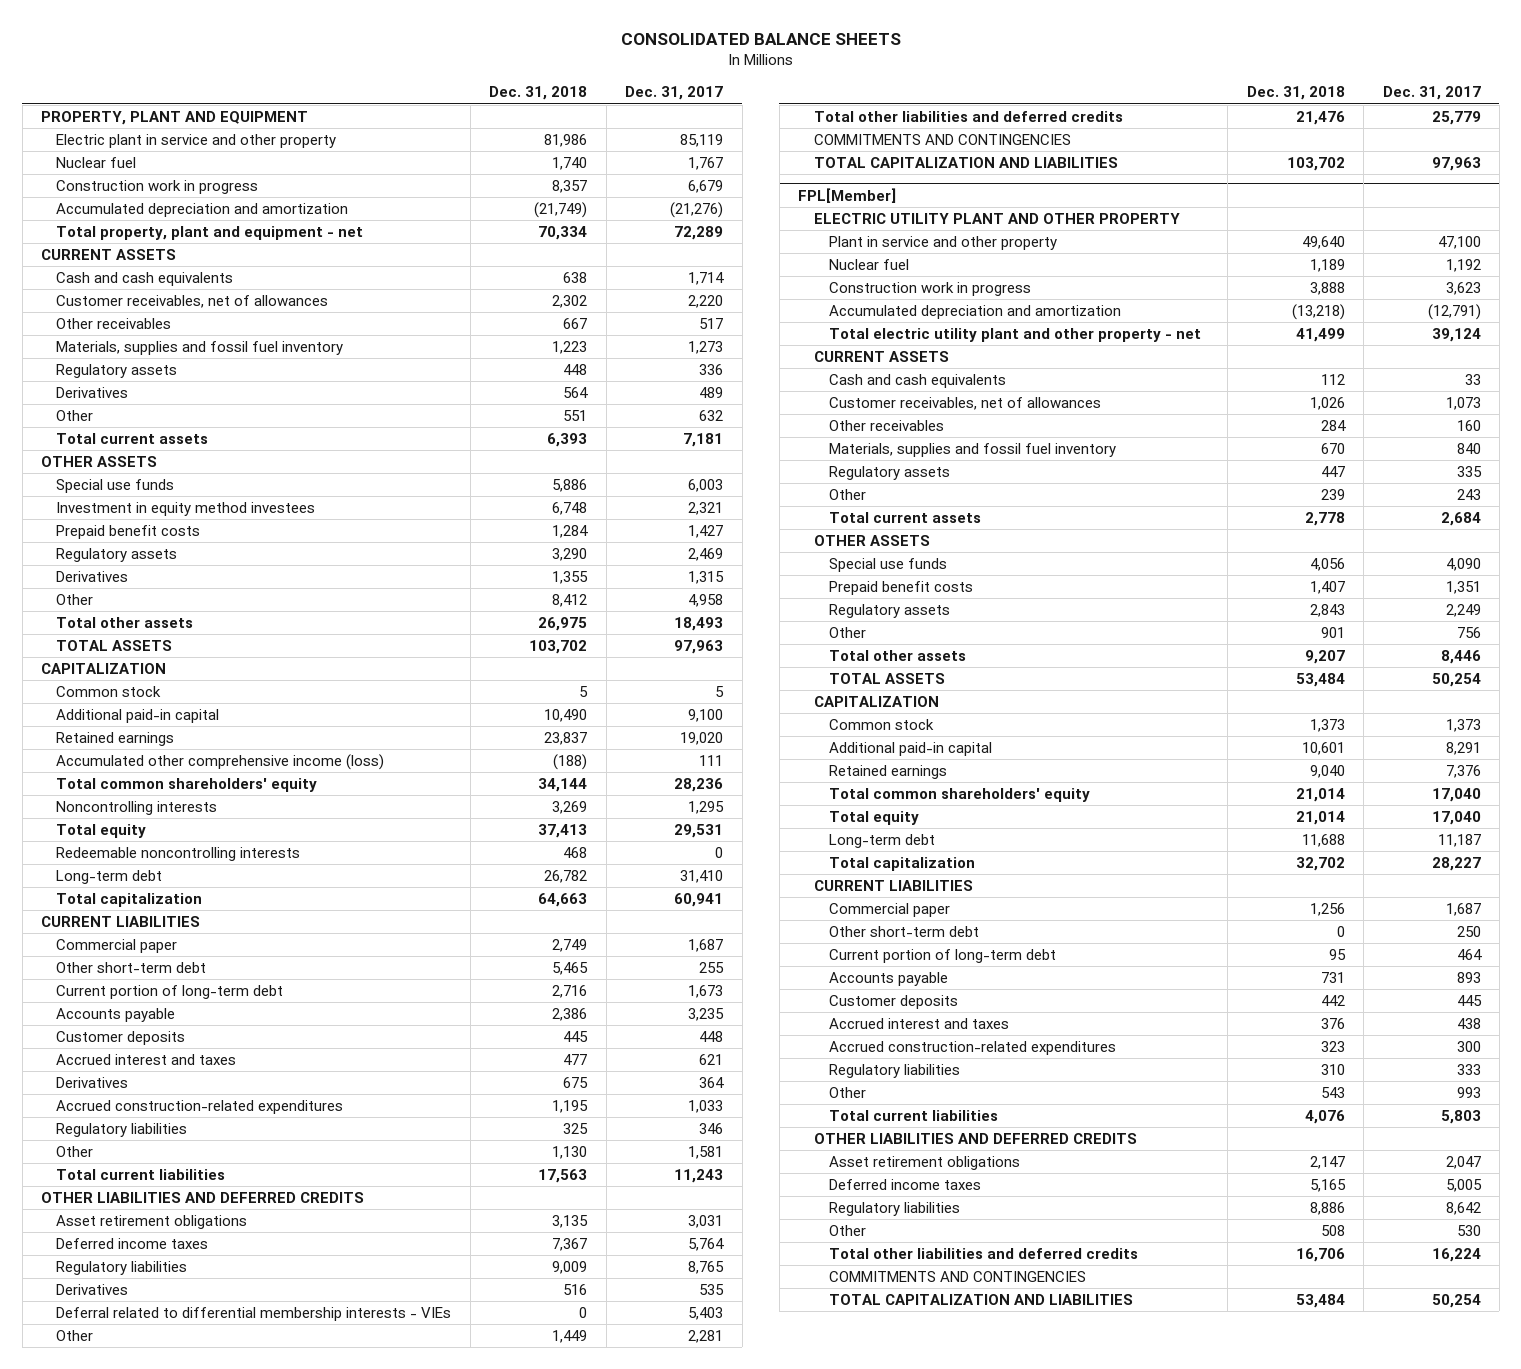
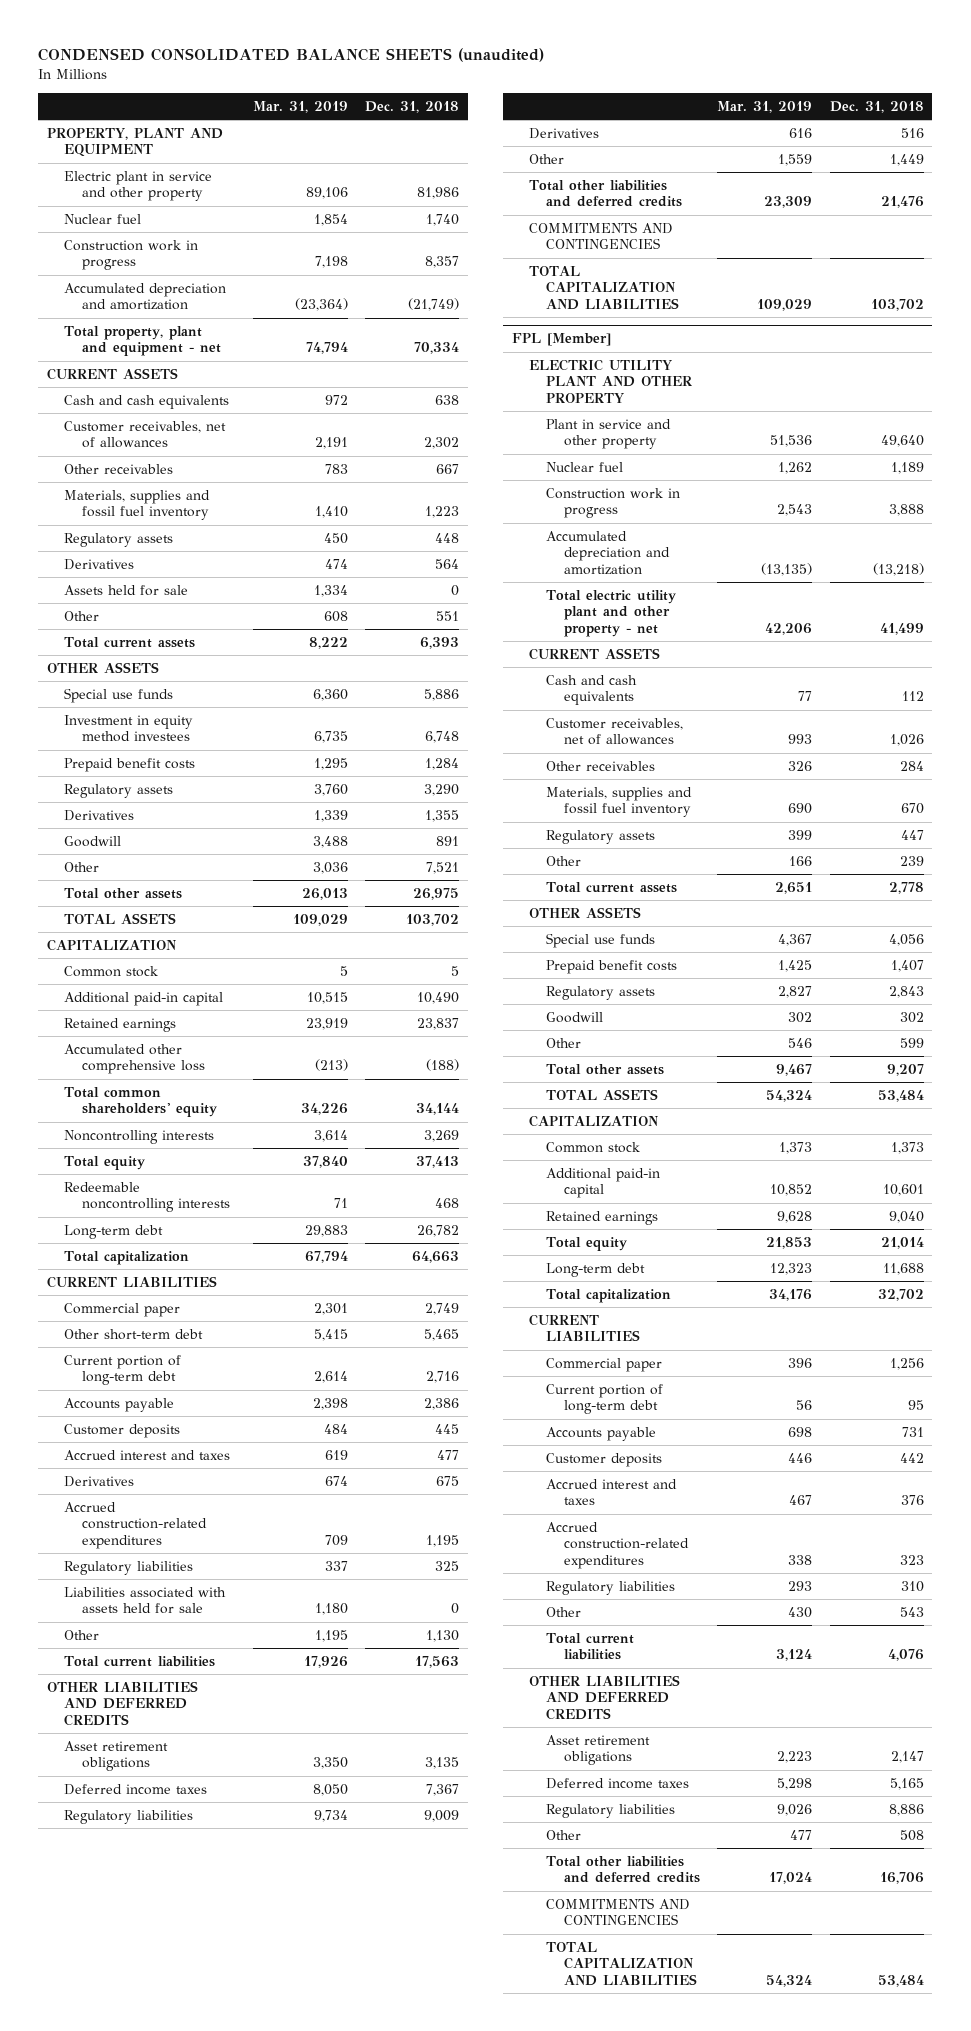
[620,33,901,46] CONSOLIDATED BALANCE SHEETS -> [38,47,545,62] CONDENSED CONSOLIDATED BALANCE SHEETS (unaudited)
[625,86,724,101] Dec. 31, 2017 -> none
none -> [252,100,348,113] Mar. 31, 2019
none -> [64,584,189,596] Assets held for sale
none -> [64,835,122,847] Goodwill
[552,593,588,607] 8,412 -> [426,861,460,874] 7,521
[56,753,385,770] Accumulated other comprehensive income (loss) -> [64,1043,205,1075] Accumulated other comprehensive loss
none -> [64,1586,227,1615] Liabilities associated with assets held for sale
[56,1306,452,1321] Deferral related to differential membership interests - VIEs -> none
[798,187,897,203] FPL[Member] -> [511,333,611,347] FPL [Member]
none -> [546,1011,604,1023] Goodwill
[1320,626,1345,638] 901 -> [899,1037,924,1048] 599
[829,787,1091,802] Total common shareholders' equity -> none
[829,925,980,937] Other short-term debt -> none

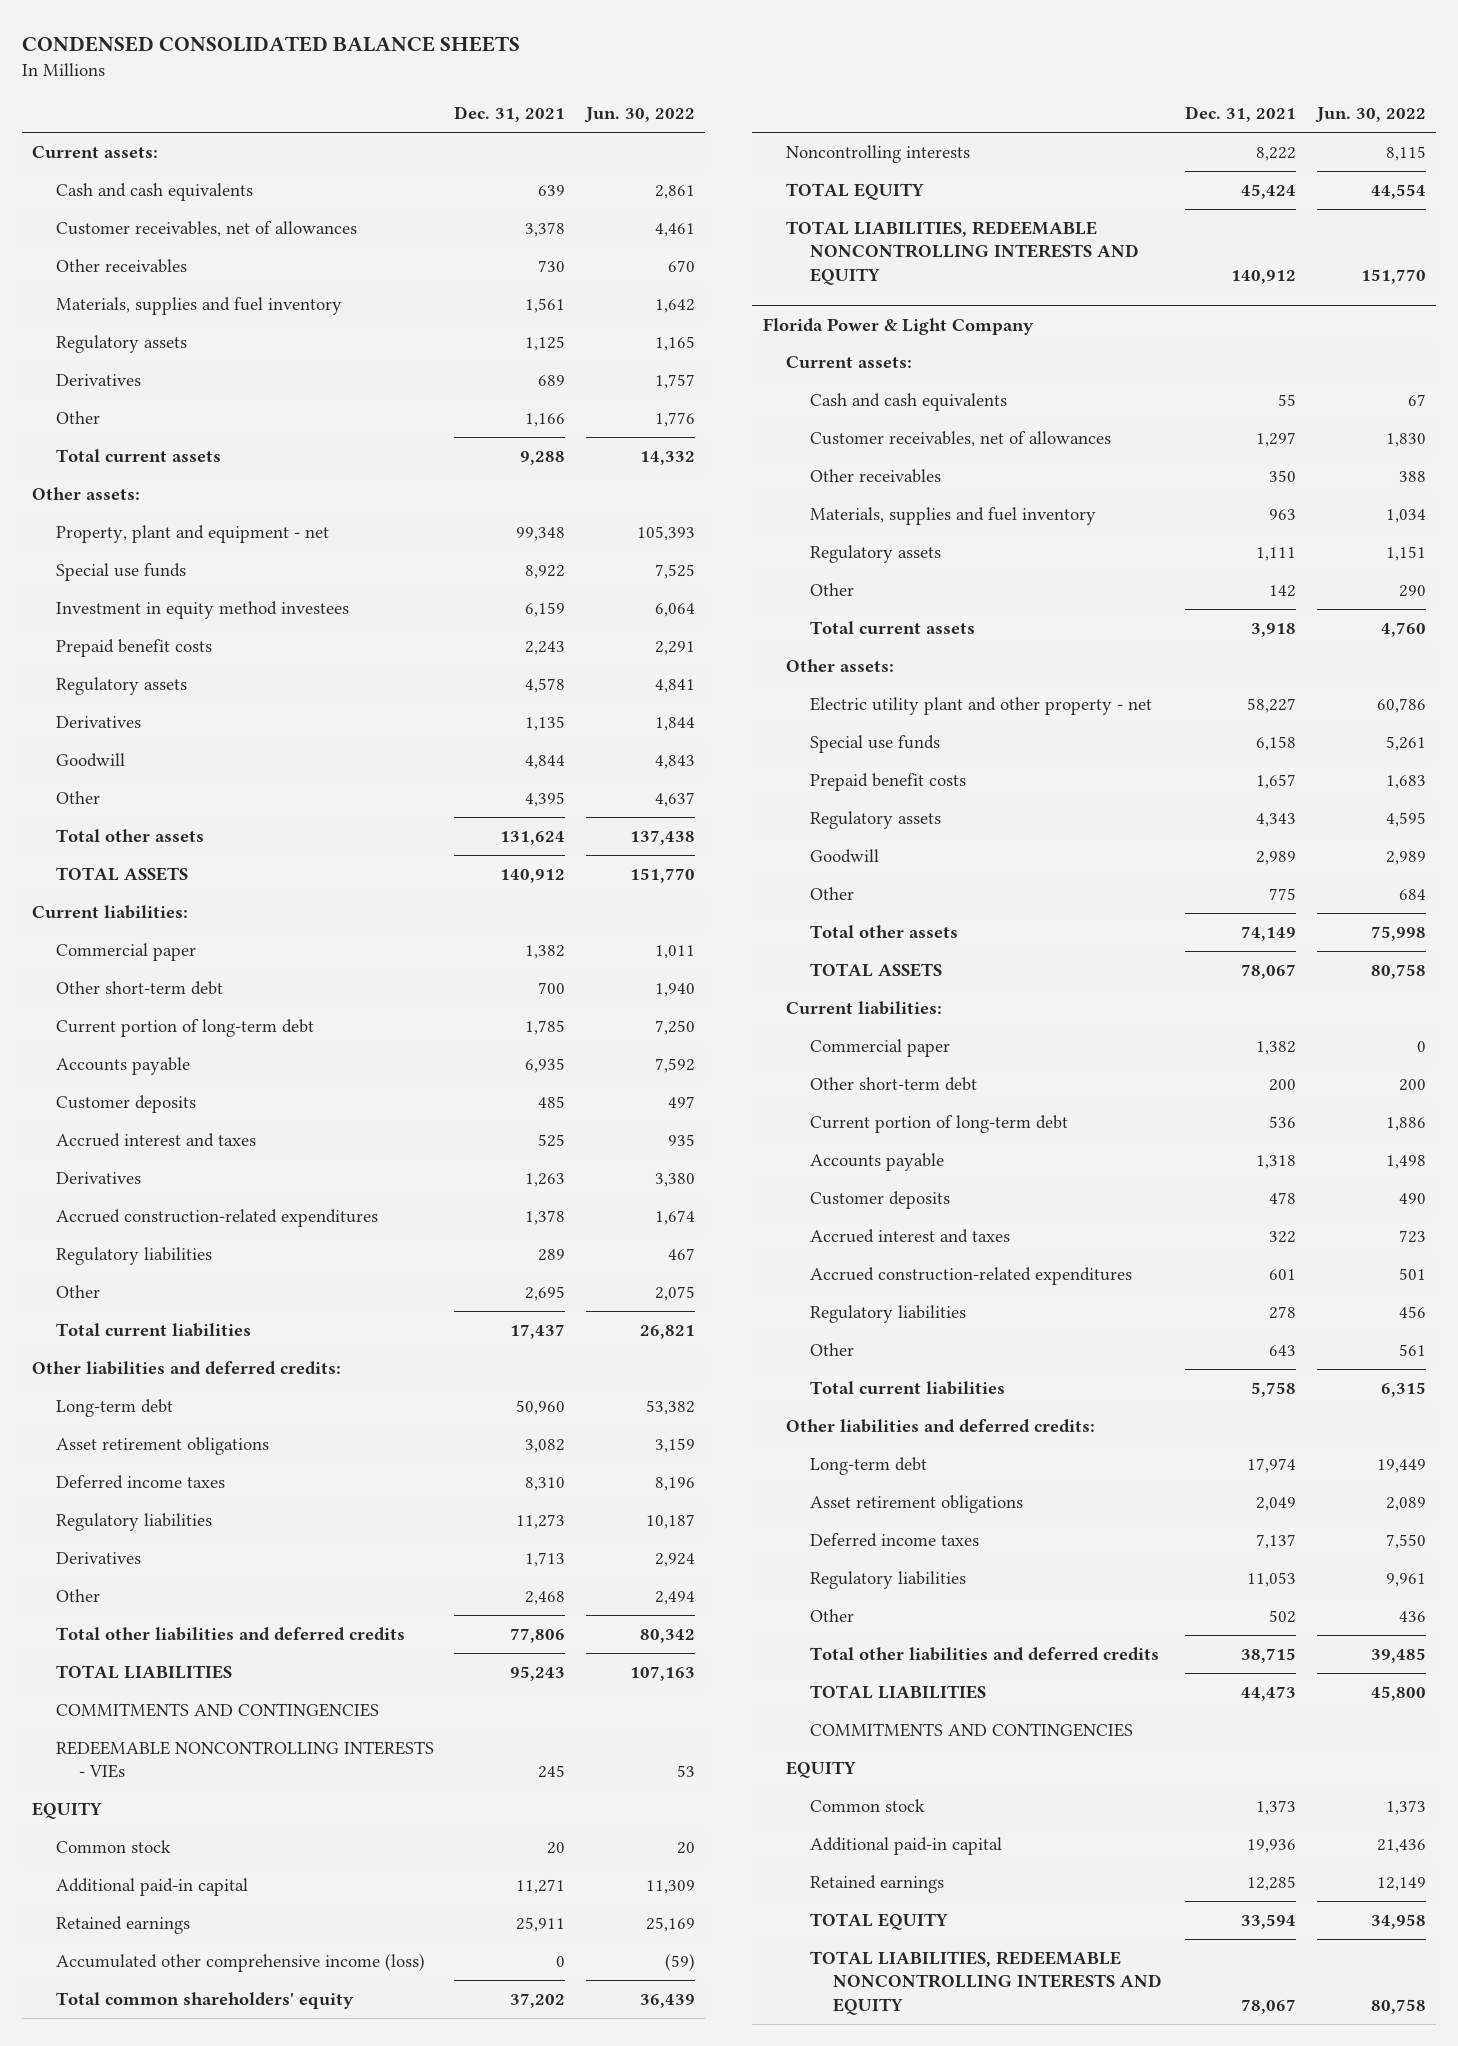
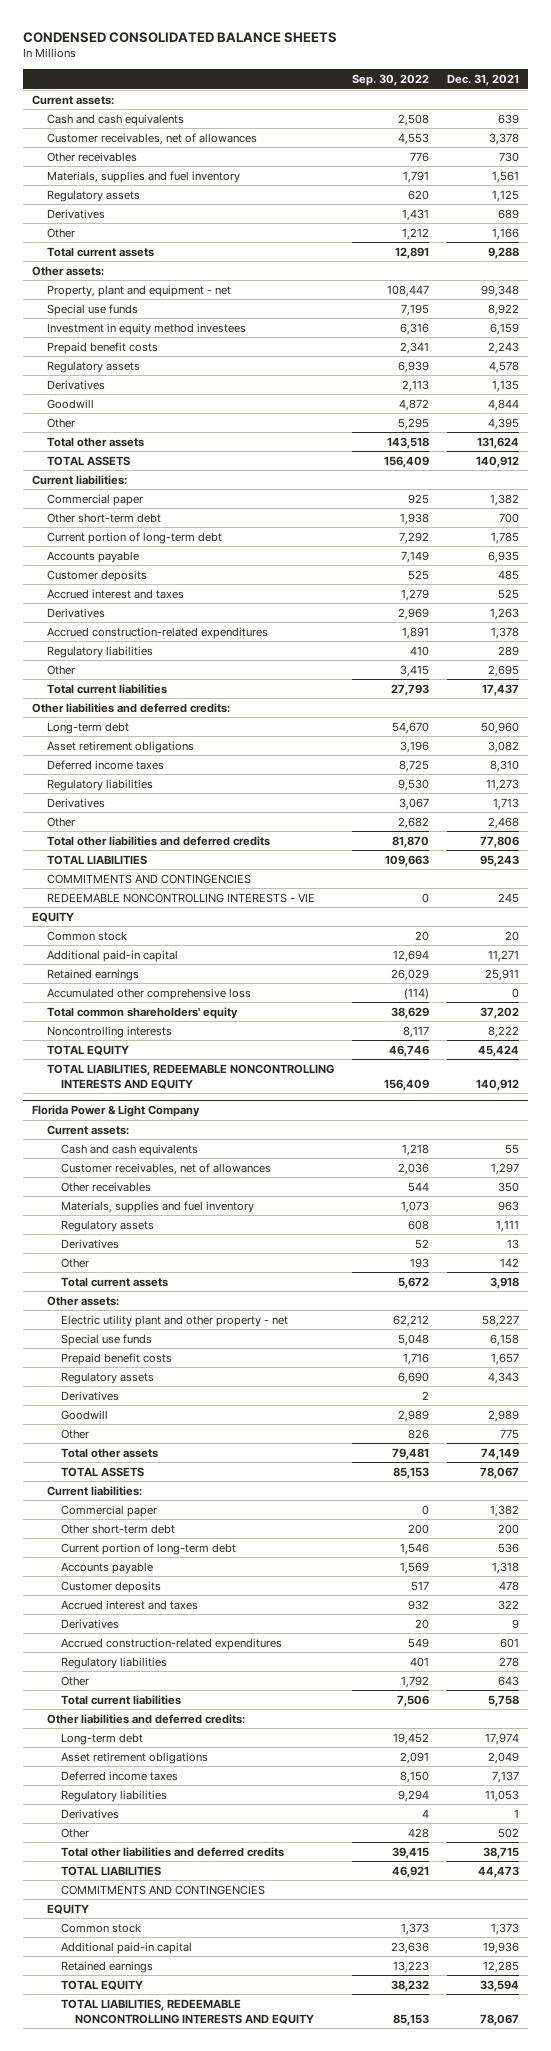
[584,107,696,124] Jun. 30, 2022 -> none
none -> [351,74,429,87] Sep. 30, 2022
[55,1740,434,1779] REDEEMABLE NONCONTROLLING INTERESTS - VIEs -> [46,892,315,903] REDEEMABLE NONCONTROLLING INTERESTS - VIE
[55,1952,425,1972] Accumulated other comprehensive income (loss) -> [46,987,251,1000] Accumulated other comprehensive loss
none -> [60,1238,119,1249] Derivatives
none -> [60,1390,119,1401] Derivatives
none -> [60,1618,119,1629] Derivatives
none -> [60,1808,119,1819] Derivatives

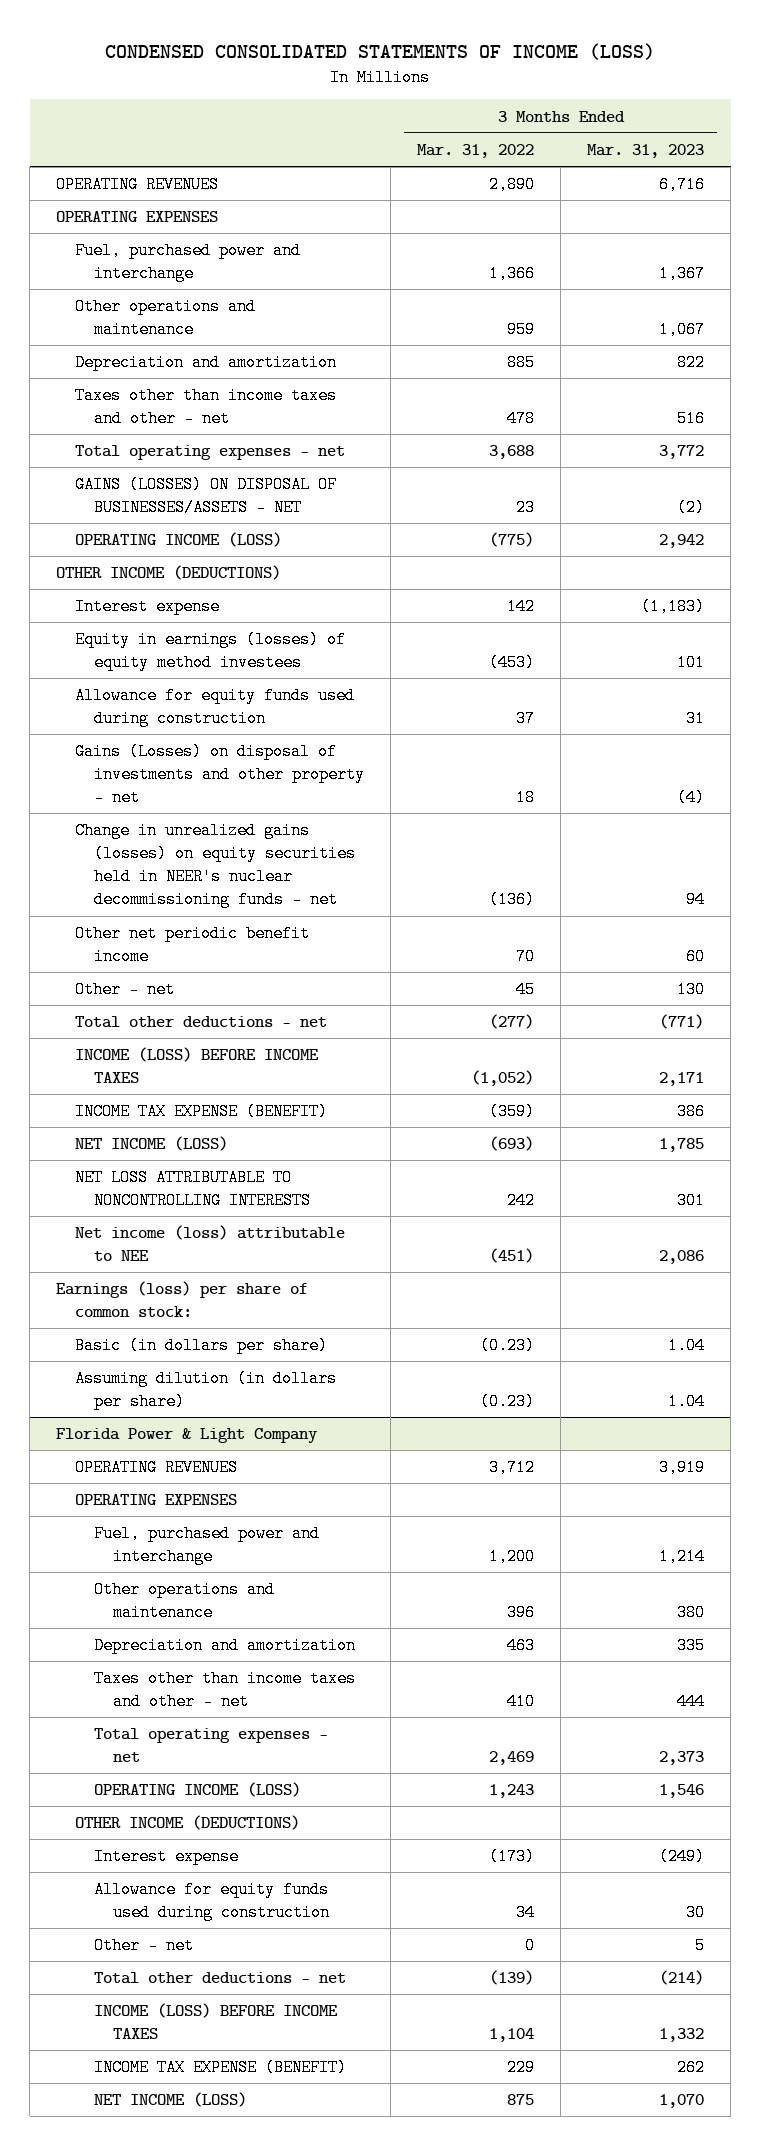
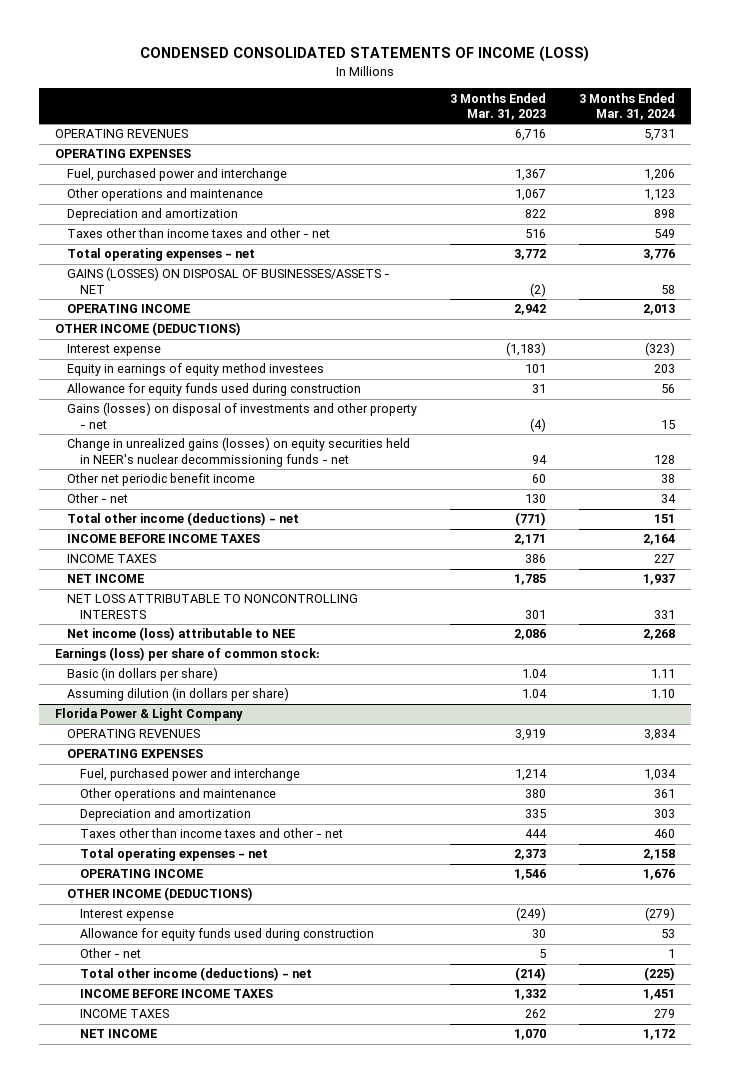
[417,143,535,158] Mar. 31, 2022 -> none
none -> [578,92,675,120] 3 Months Ended Mar. 31, 2024
[75,532,283,548] OPERATING INCOME (LOSS) -> [67,304,191,314] OPERATING INCOME
[75,631,347,672] Equity in earnings (losses) of equity method investees -> [67,363,325,377] Equity in earnings of equity method investees
[75,743,366,807] Gains (Losses) on disposal of investments and other property - net -> [67,402,418,429] Gains (losses) on disposal of investments and other property - net
[75,1016,328,1029] Total other deductions - net -> [67,512,300,527] Total other income (deductions) - net
[75,1047,320,1084] INCOME (LOSS) BEFORE INCOME TAXES -> [67,534,261,544] INCOME BEFORE INCOME TAXES
[75,1103,329,1121] INCOME TAX EXPENSE (BENEFIT) -> [67,554,157,564] INCOME TAXES
[75,1136,229,1152] NET INCOME (LOSS) -> [67,574,145,584] NET INCOME
[94,1782,302,1798] OPERATING INCOME (LOSS) -> [79,869,203,879] OPERATING INCOME
[94,1972,347,1985] Total other deductions - net -> [79,967,312,982] Total other income (deductions) - net
[94,2003,339,2040] INCOME (LOSS) BEFORE INCOME TAXES -> [79,989,273,999] INCOME BEFORE INCOME TAXES
[94,2059,348,2077] INCOME TAX EXPENSE (BENEFIT) -> [79,1009,169,1019] INCOME TAXES
[94,2092,248,2108] NET INCOME (LOSS) -> [79,1029,157,1039] NET INCOME

